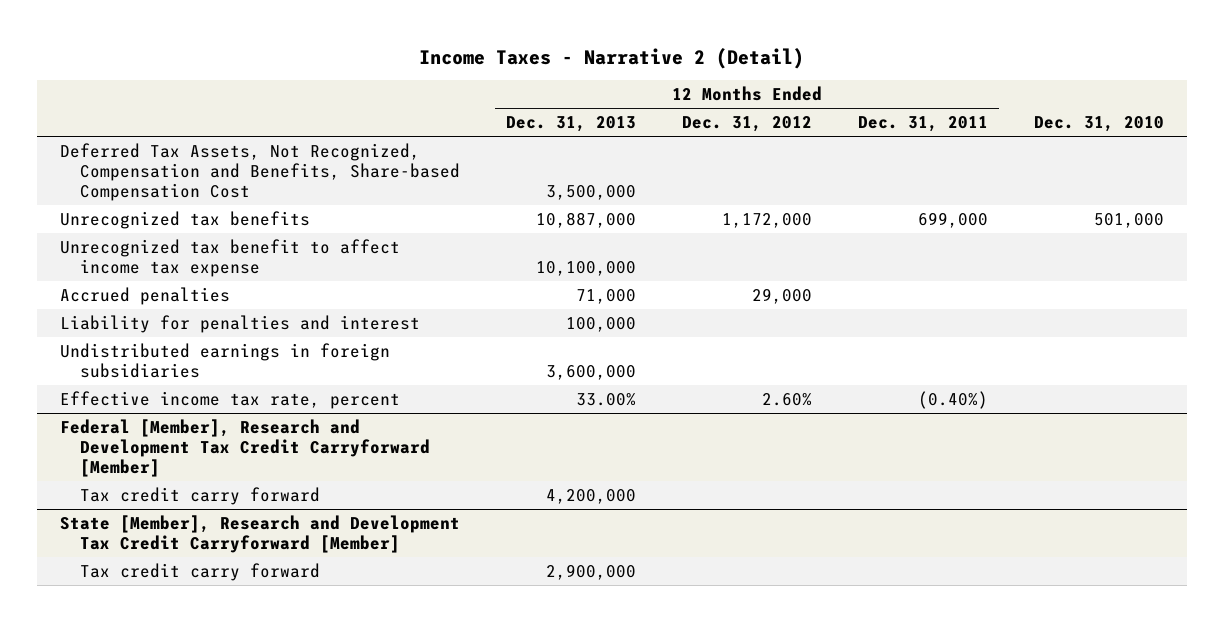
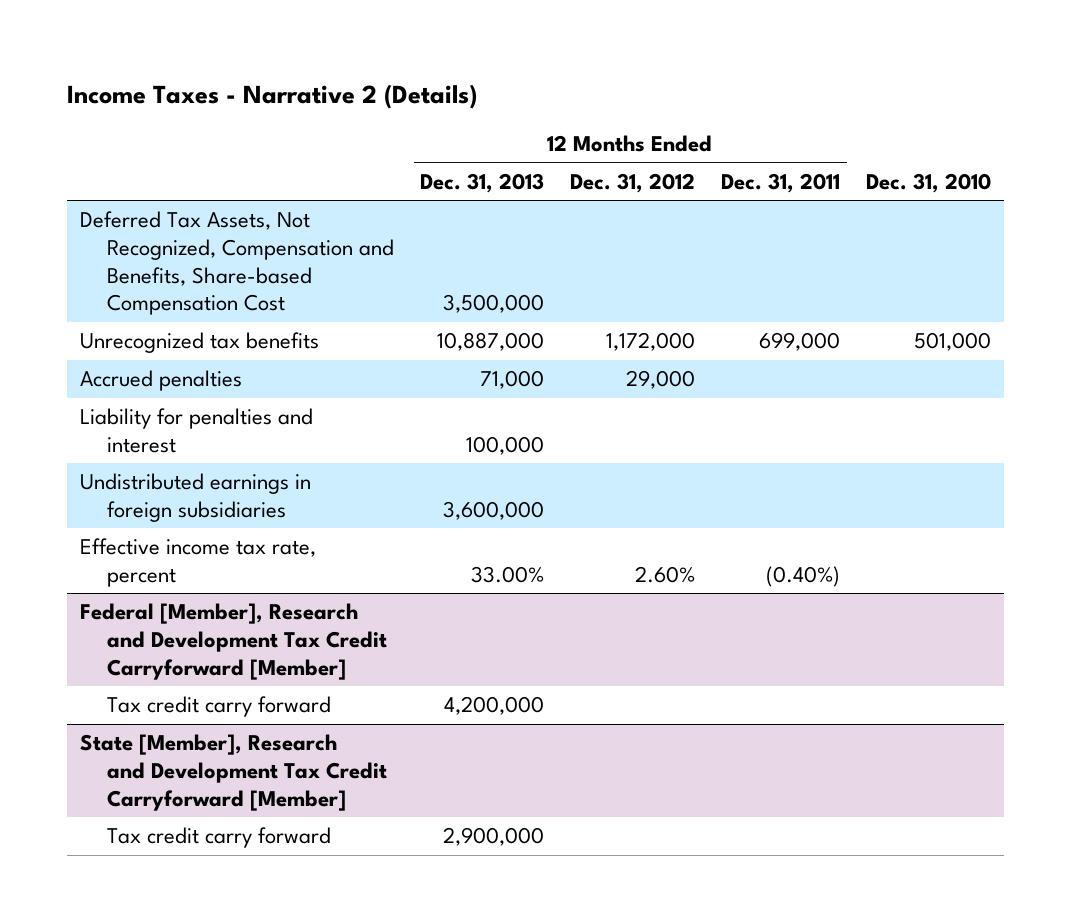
[418,47,804,69] Income Taxes - Narrative 2 (Detail) -> [67,83,478,109] Income Taxes - Narrative 2 (Details)
[60,238,401,277] Unrecognized tax benefit to affect income tax expense -> none

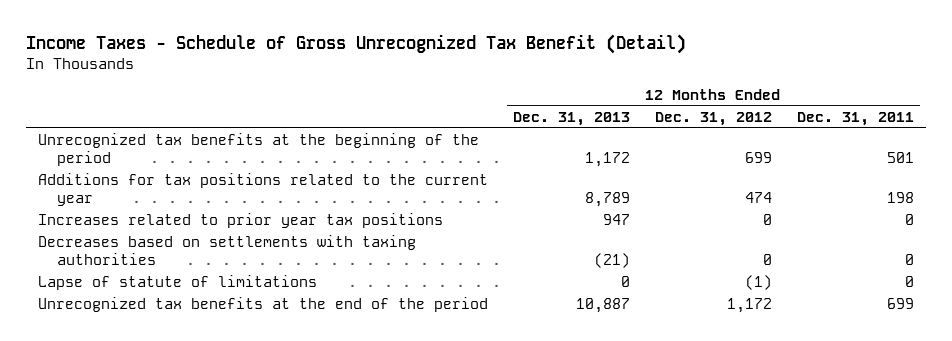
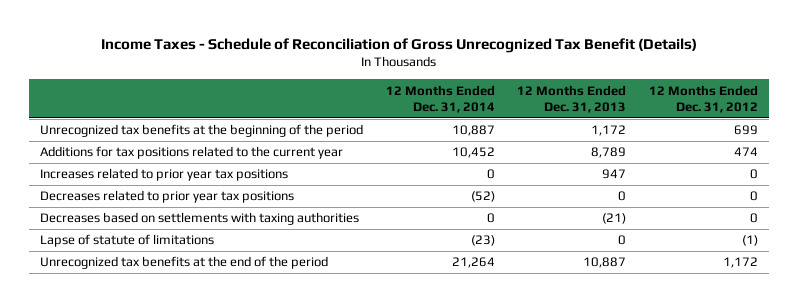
[25,33,686,54] Income Taxes - Schedule of Gross Unrecognized Tax Benefit (Detail) -> [101,38,698,54] Income Taxes - Schedule of Reconciliation of Gross Unrecognized Tax Benefit (Details)
[796,112,914,127] Dec. 31, 2011 -> none
none -> [385,84,495,114] 12 Months Ended Dec. 31, 2014
none -> [40,190,295,204] Decreases related to prior year tax positions

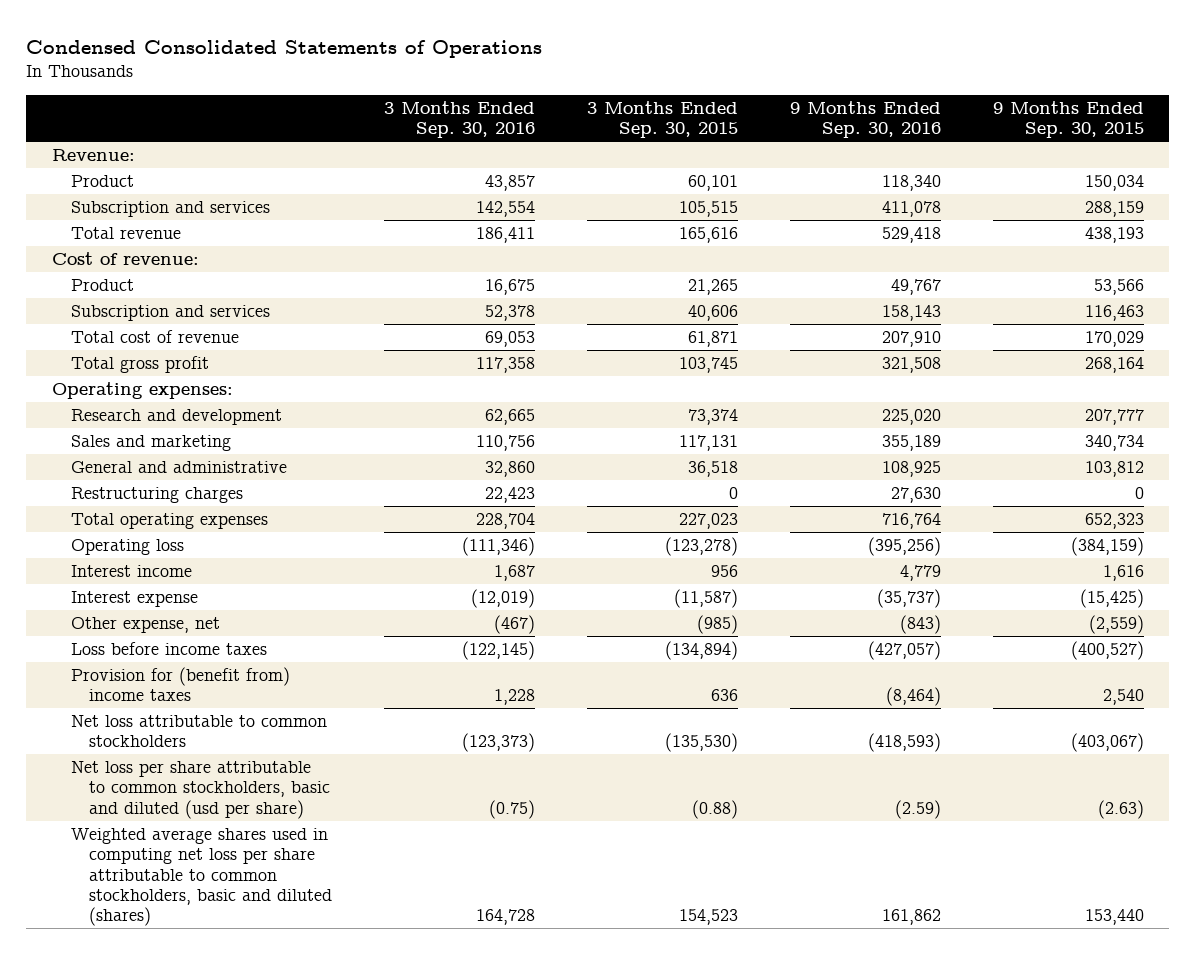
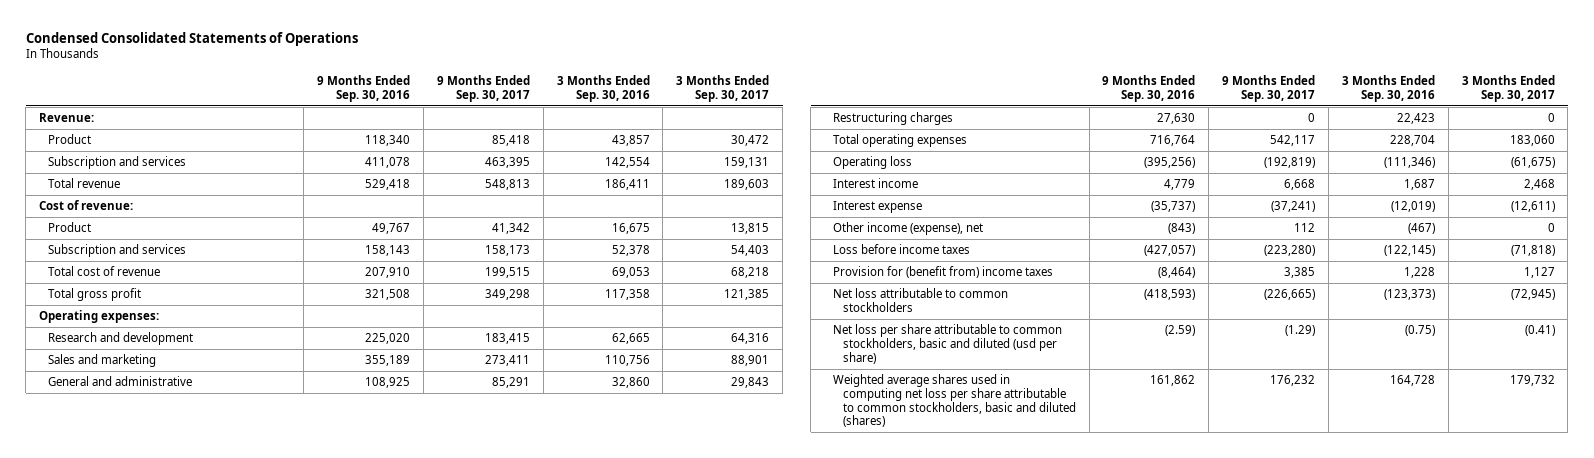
[587,101,739,139] 3 Months Ended Sep. 30, 2015 -> none
[992,101,1144,139] 9 Months Ended Sep. 30, 2015 -> none
none -> [436,75,530,102] 9 Months Ended Sep. 30, 2017
none -> [676,75,770,102] 3 Months Ended Sep. 30, 2017
[70,617,220,634] Other expense, net -> [833,222,984,236] Other income (expense), net

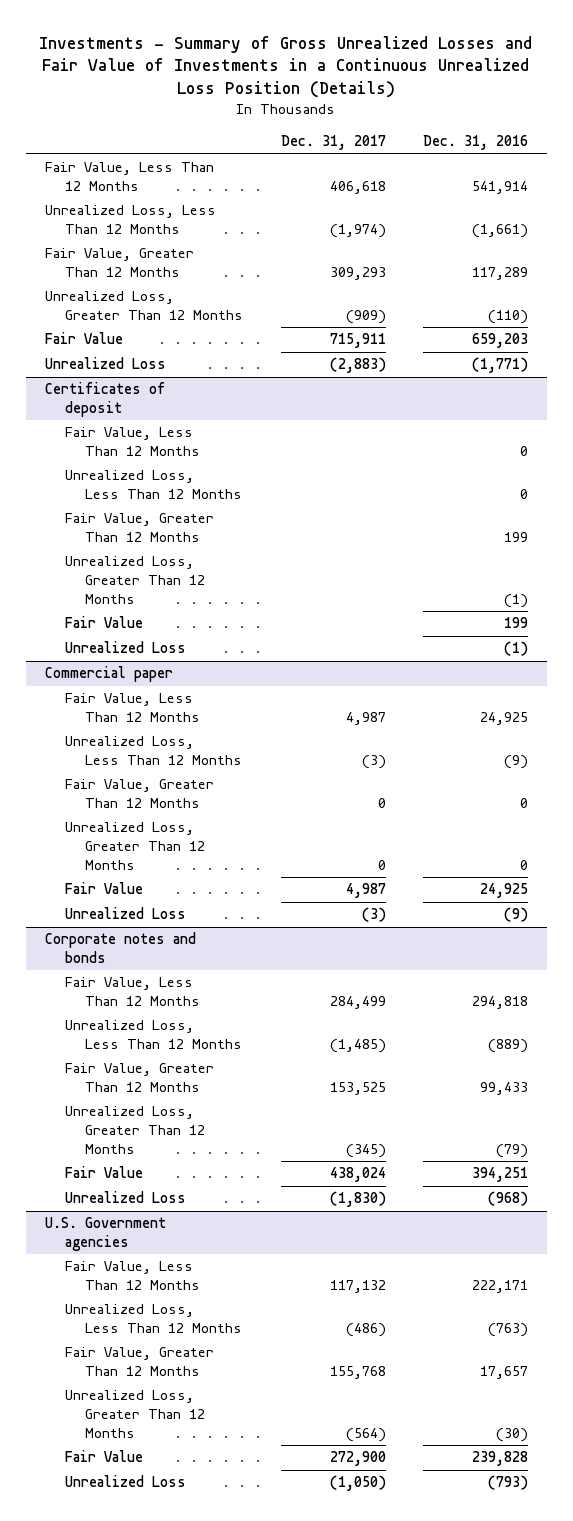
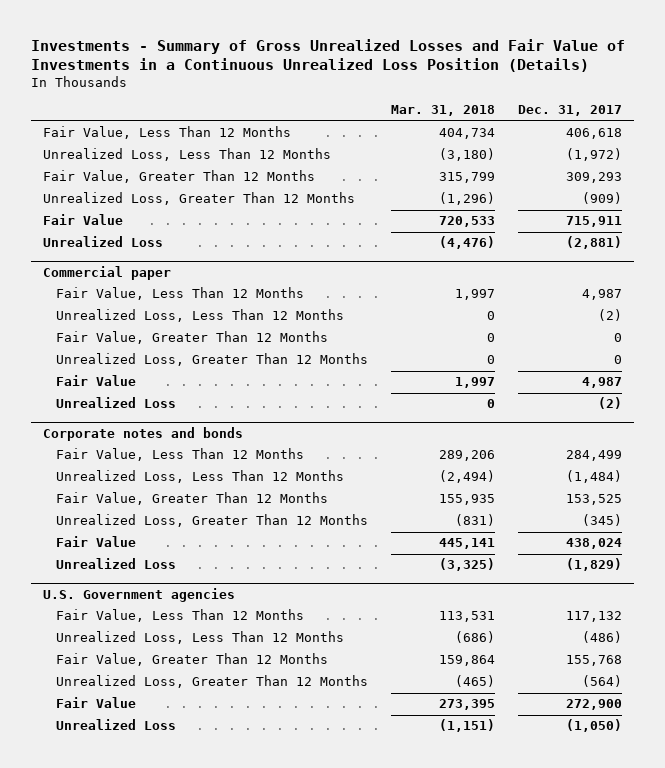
[423,135,529,151] Dec. 31, 2016 -> none
none -> [391,105,496,117] Mar. 31, 2018
[329,224,386,239] (1,974) -> [566,148,623,162] (1,972)
[44,382,165,418] Certificates of deposit -> none
[64,427,201,457] Fair Value, Less Than 12 Months -> none
[64,470,243,500] Unrealized Loss, Less Than 12 Months -> none
[64,513,214,543] Fair Value, Greater Than 12 Months -> none
[64,556,206,604] Unrealized Loss, Greater Than 12 Months -> none
[64,616,143,629] Fair Value -> none
[64,641,186,654] Unrealized Loss -> none
[329,357,386,374] (2,883) -> [566,236,623,250] (2,881)
[361,755,386,770] (3) -> [598,309,623,322] (2)
[361,907,386,923] (3) -> [598,397,623,410] (2)
[329,1039,386,1054] (1,485) -> [566,470,623,484] (1,484)
[329,1191,386,1208] (1,830) -> [566,558,623,572] (1,829)

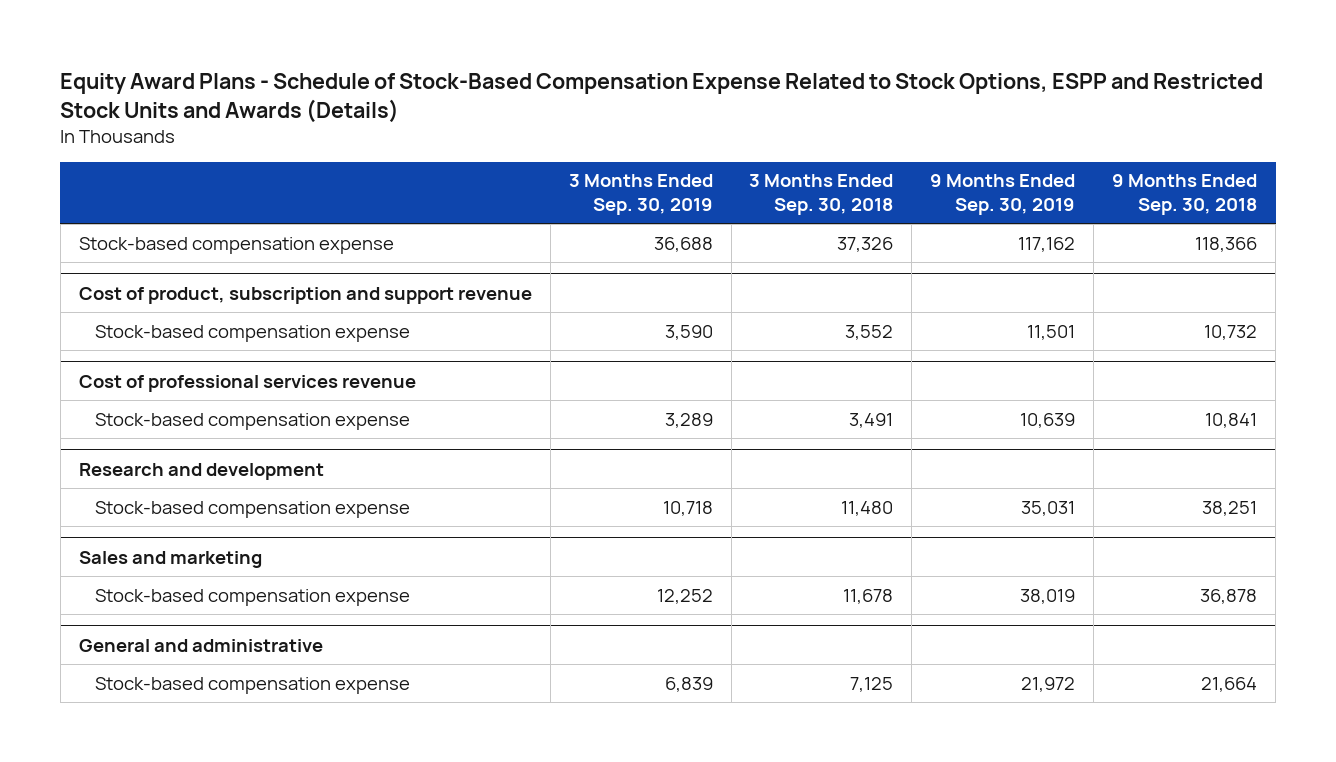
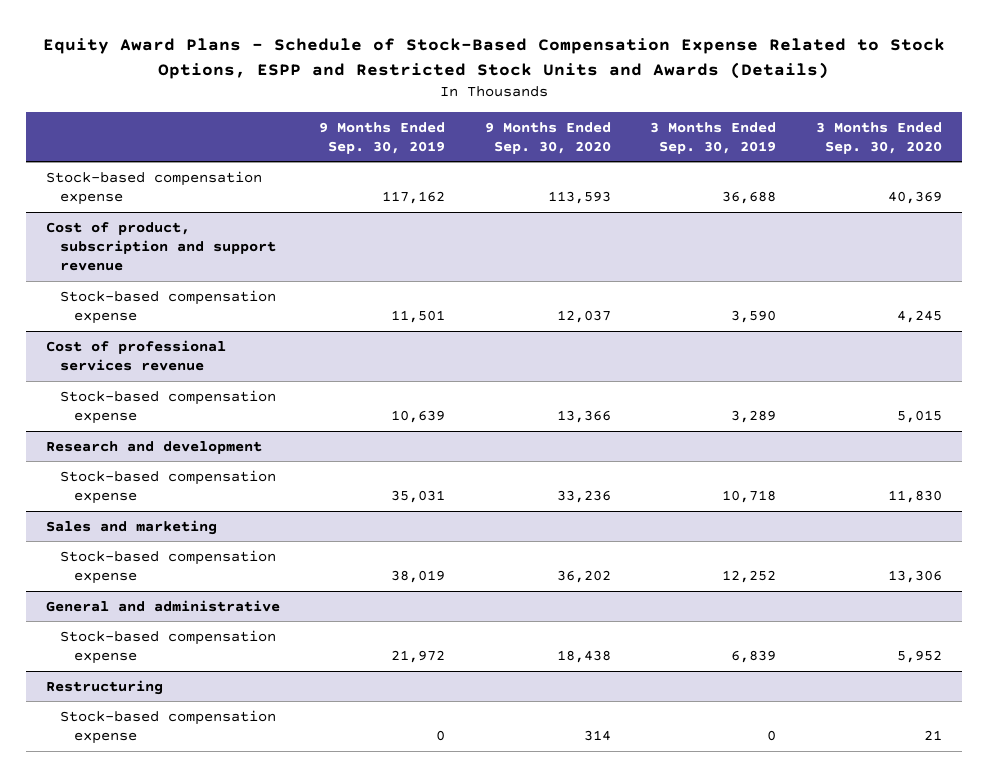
[749,174,894,216] 3 Months Ended Sep. 30, 2018 -> none
[1112,174,1258,216] 9 Months Ended Sep. 30, 2018 -> none
none -> [484,121,611,154] 9 Months Ended Sep. 30, 2020
none -> [815,121,942,154] 3 Months Ended Sep. 30, 2020
none -> [45,679,163,695] Restructuring
none -> [59,709,276,745] Stock-based compensation expense

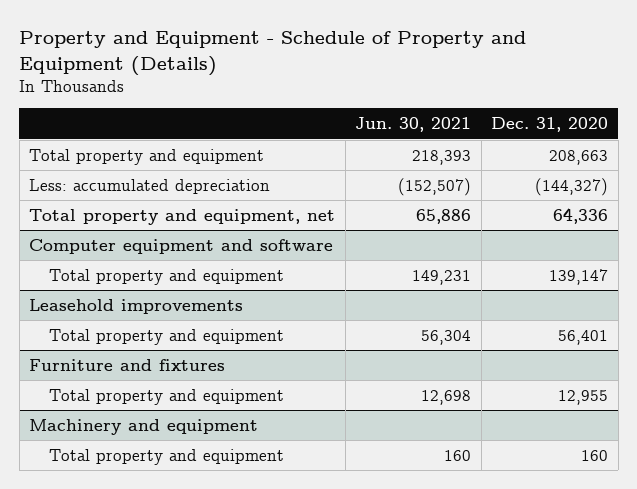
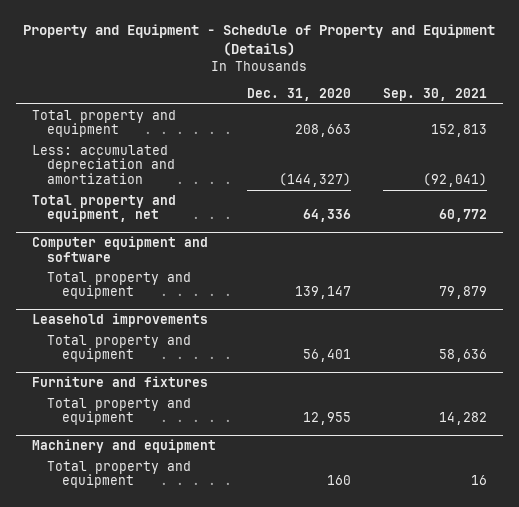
[355,117,472,133] Jun. 30, 2021 -> none
none -> [382,88,487,102] Sep. 30, 2021
[29,178,271,194] Less: accumulated depreciation -> [31,144,175,185] Less: accumulated depreciation and amortization

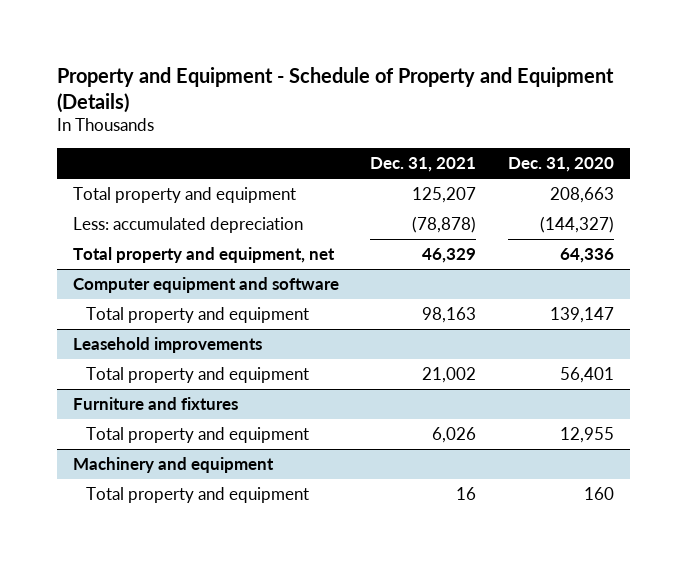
[382,88,487,102] Sep. 30, 2021 -> none
none -> [370,157,477,173] Dec. 31, 2021
[31,144,175,185] Less: accumulated depreciation and amortization -> [72,216,303,233] Less: accumulated depreciation

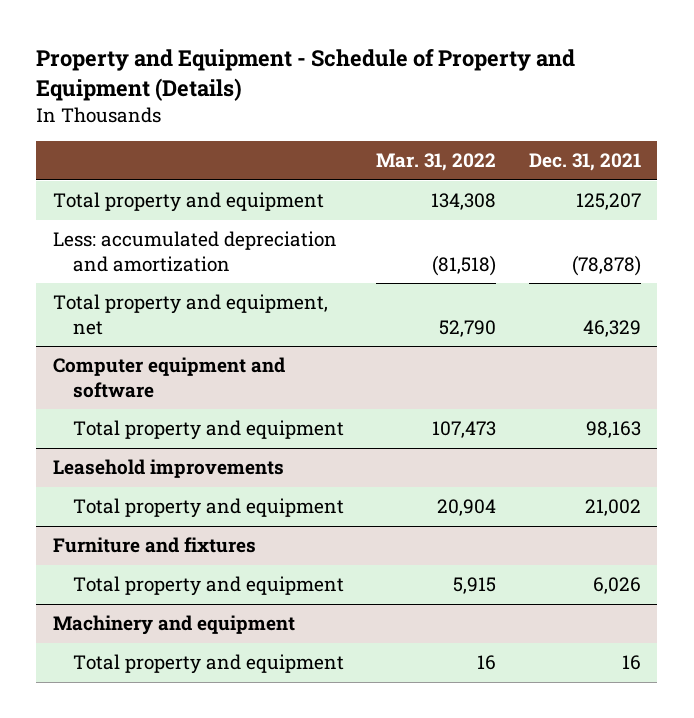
[508,157,615,173] Dec. 31, 2020 -> none
none -> [376,153,497,172] Mar. 31, 2022
[72,216,303,233] Less: accumulated depreciation -> [52,231,337,272] Less: accumulated depreciation and amortization

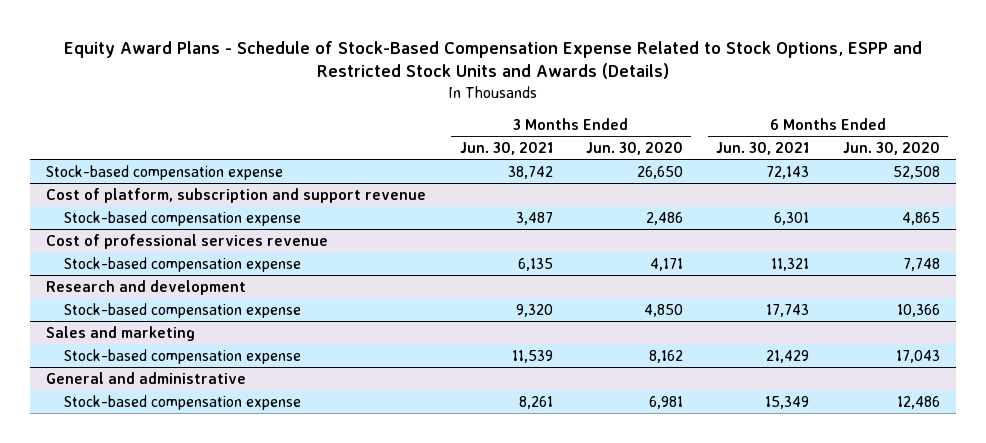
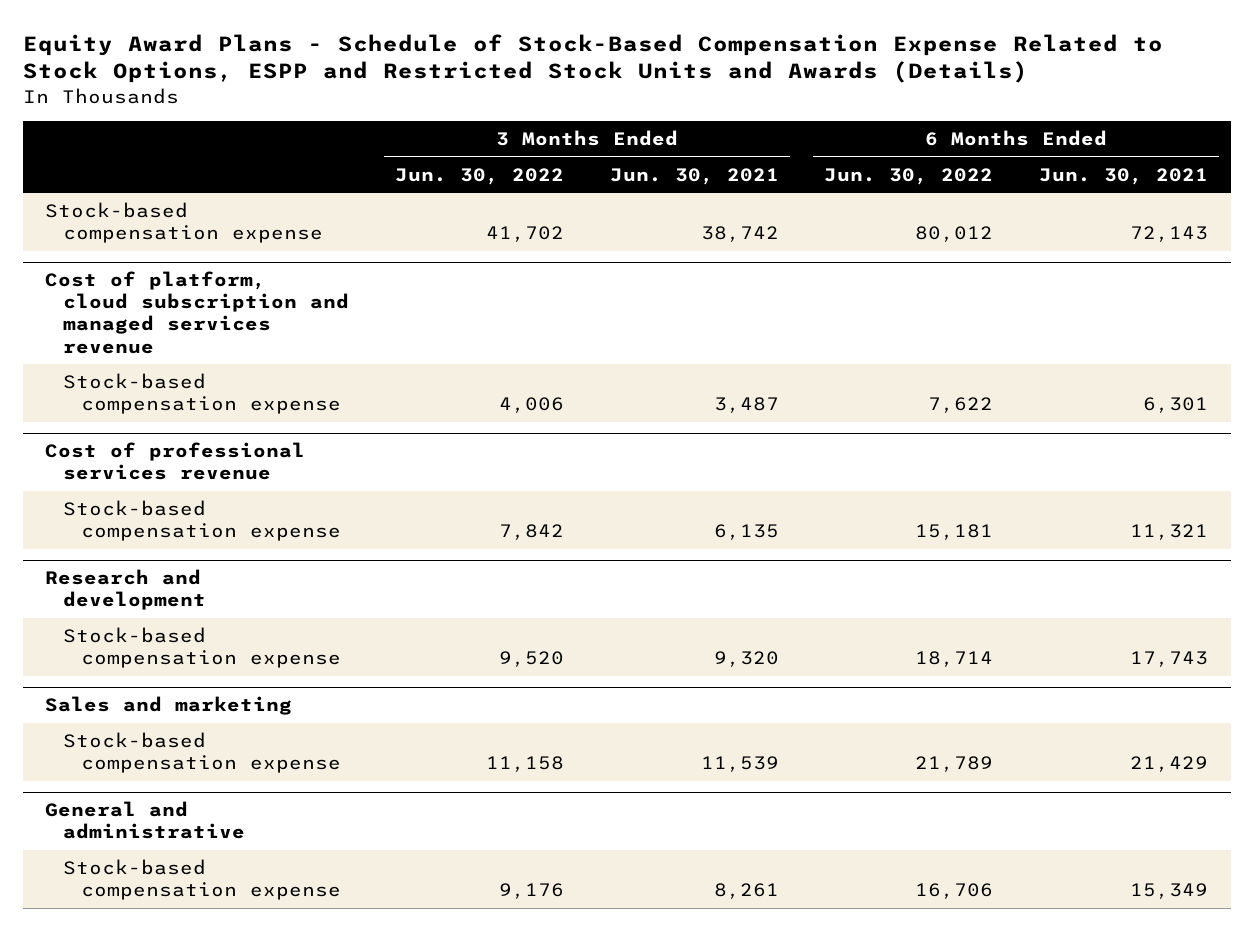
[585,142,683,156] Jun. 30, 2020 -> none
[842,142,940,156] Jun. 30, 2020 -> none
none -> [394,167,564,185] Jun. 30, 2022
none -> [824,167,994,185] Jun. 30, 2022
[46,187,427,203] Cost of platform, subscription and support revenue -> [45,271,350,354] Cost of platform, cloud subscription and managed services revenue

